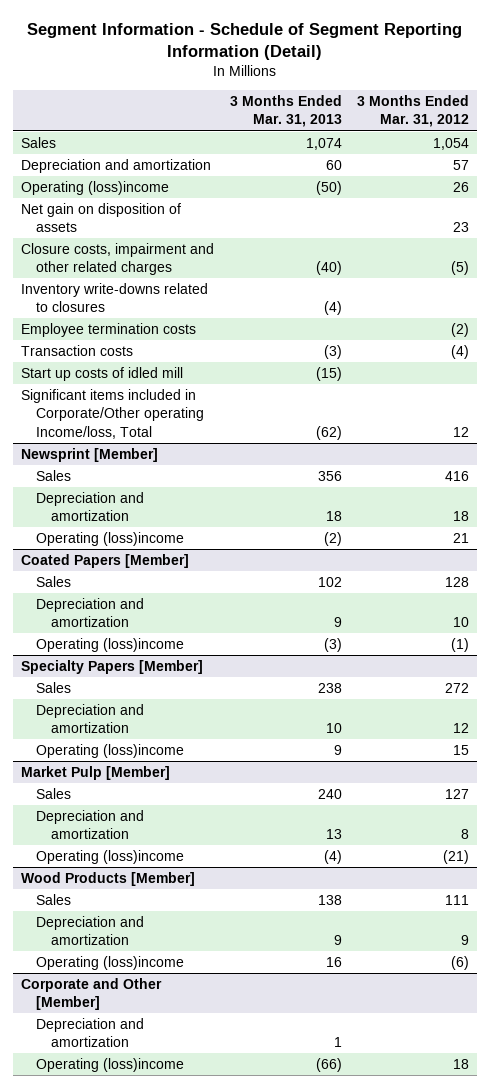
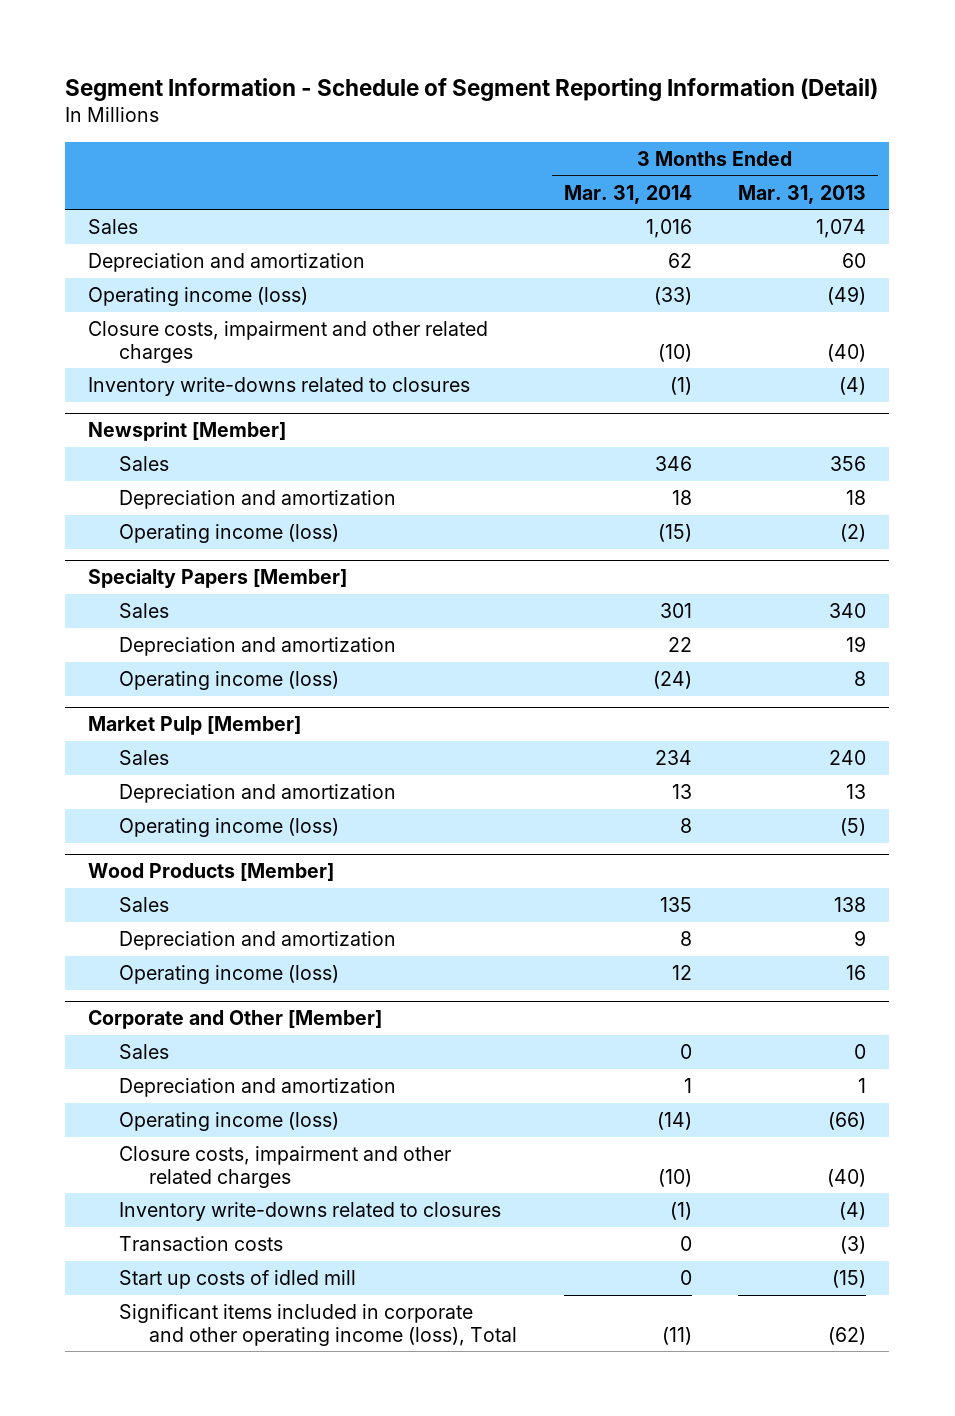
[357,95,470,128] 3 Months Ended Mar. 31, 2012 -> none
none -> [563,184,692,204] Mar. 31, 2014
[20,202,181,233] Net gain on disposition of assets -> none
[20,180,169,195] Operating (loss)income -> [88,287,309,307] Operating income (loss)
[315,180,342,195] (50) -> [827,286,867,306] (49)
[20,322,196,337] Employee termination costs -> none
[20,344,133,356] Transaction costs -> none
[20,366,183,381] Start up costs of idled mill -> none
[20,388,204,439] Significant items included in Corporate/Other operating Income/loss, Total -> none
[20,553,189,568] Coated Papers [Member] -> none
[35,575,71,587] Sales -> none
[35,597,144,628] Depreciation and amortization -> none
[35,637,184,652] Operating (loss)income -> none
[35,531,184,546] Operating (loss)income -> [118,524,339,544] Operating income (loss)
[317,682,342,693] 238 -> [829,603,867,619] 340
[325,723,342,734] 10 -> [846,636,867,653] 19
[35,743,184,758] Operating (loss)income -> [118,671,339,691] Operating income (loss)
[333,744,342,755] 9 -> [854,671,867,687] 8
[35,849,184,864] Operating (loss)income -> [118,818,339,838] Operating income (loss)
[323,849,342,864] (4) -> [840,818,867,837] (5)
[35,955,184,970] Operating (loss)income -> [118,965,339,985] Operating income (loss)
none -> [118,1044,169,1060] Sales
[35,1057,184,1072] Operating (loss)income -> [118,1112,339,1132] Operating income (loss)
none -> [118,1146,451,1188] Closure costs, impairment and other related charges
none -> [118,1202,501,1222] Inventory write-downs related to closures
none -> [118,1236,283,1252] Transaction costs
none -> [118,1270,356,1290] Start up costs of idled mill
none -> [118,1304,518,1346] Significant items included in corporate and other operating income (loss), Total

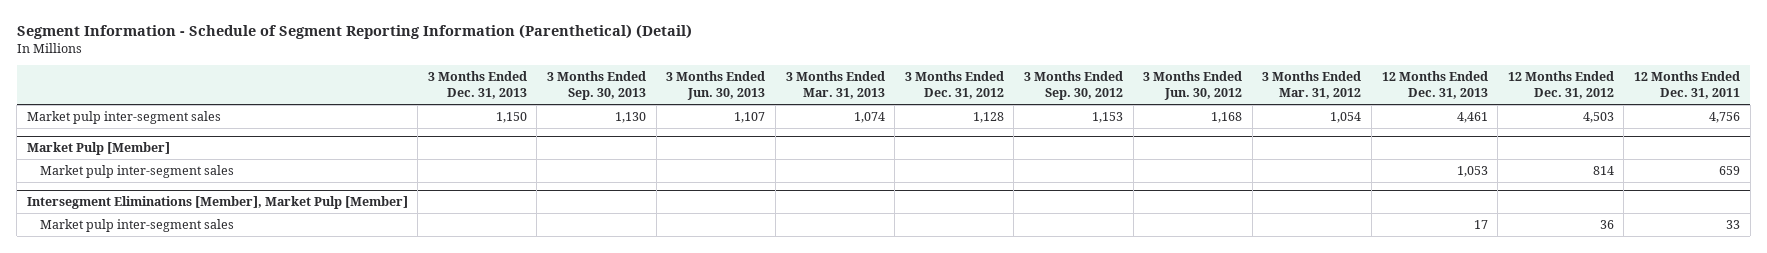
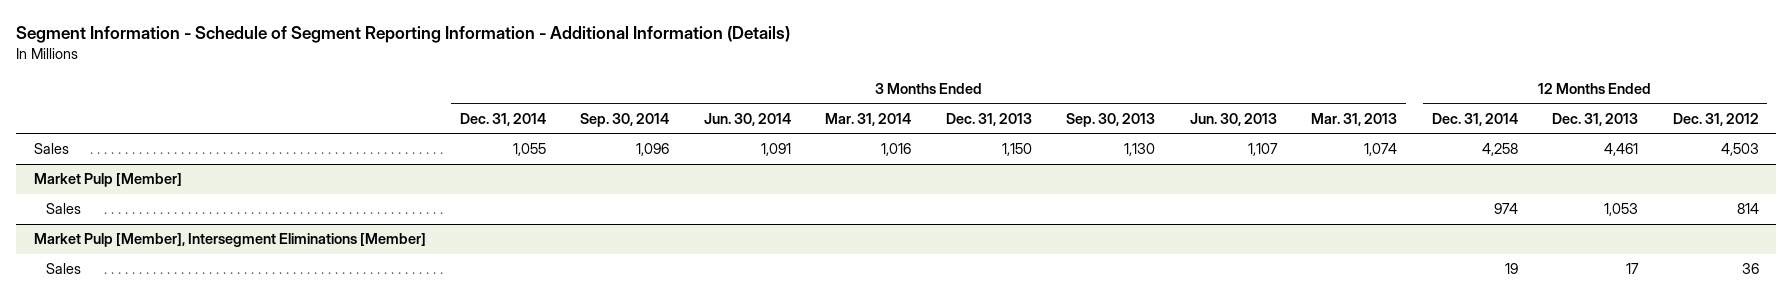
[16,23,692,39] Segment Information - Schedule of Segment Reporting Information (Parenthetical) (Detail) -> [16,26,791,44] Segment Information - Schedule of Segment Reporting Information - Additional Information (Details)
[904,71,1004,100] 3 Months Ended Dec. 31, 2012 -> none
[1023,71,1123,101] 3 Months Ended Sep. 30, 2012 -> none
[1143,71,1243,101] 3 Months Ended Jun. 30, 2012 -> none
[1262,71,1362,100] 3 Months Ended Mar. 31, 2012 -> none
[1634,71,1741,100] 12 Months Ended Dec. 31, 2011 -> none
none -> [460,112,547,126] Dec. 31, 2014
none -> [580,112,670,127] Sep. 30, 2014
none -> [703,112,791,126] Jun. 30, 2014
none -> [825,112,912,126] Mar. 31, 2014
none -> [1431,112,1518,126] Dec. 31, 2014
[26,110,221,124] Market pulp inter-segment sales -> [33,143,69,155] Sales
[39,164,234,178] Market pulp inter-segment sales -> [46,203,82,215] Sales
[26,195,408,209] Intersegment Eliminations [Member], Market Pulp [Member] -> [33,233,426,248] Market Pulp [Member], Intersegment Eliminations [Member]
[39,218,234,232] Market pulp inter-segment sales -> [46,263,82,275] Sales

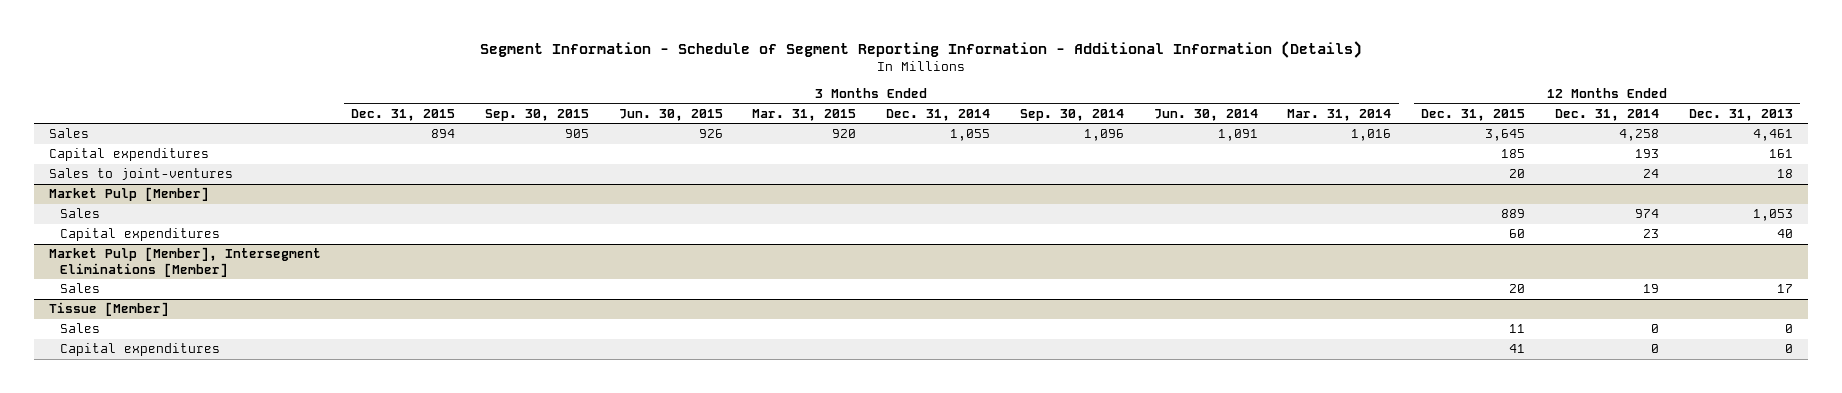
[945,112,1032,126] Dec. 31, 2013 -> none
[1066,112,1156,127] Sep. 30, 2013 -> none
[1189,112,1277,126] Jun. 30, 2013 -> none
[1311,112,1398,126] Mar. 31, 2013 -> none
[1672,112,1759,126] Dec. 31, 2012 -> none
none -> [351,108,456,121] Dec. 31, 2015
none -> [484,108,589,121] Sep. 30, 2015
none -> [618,108,723,121] Jun. 30, 2015
none -> [752,108,857,121] Mar. 31, 2015
none -> [1421,108,1526,121] Dec. 31, 2015
none -> [49,148,210,162] Capital expenditures
none -> [49,168,234,181] Sales to joint-ventures
none -> [59,228,220,242] Capital expenditures
none -> [49,302,170,317] Tissue [Member]
none -> [59,323,100,334] Sales
none -> [59,343,220,357] Capital expenditures

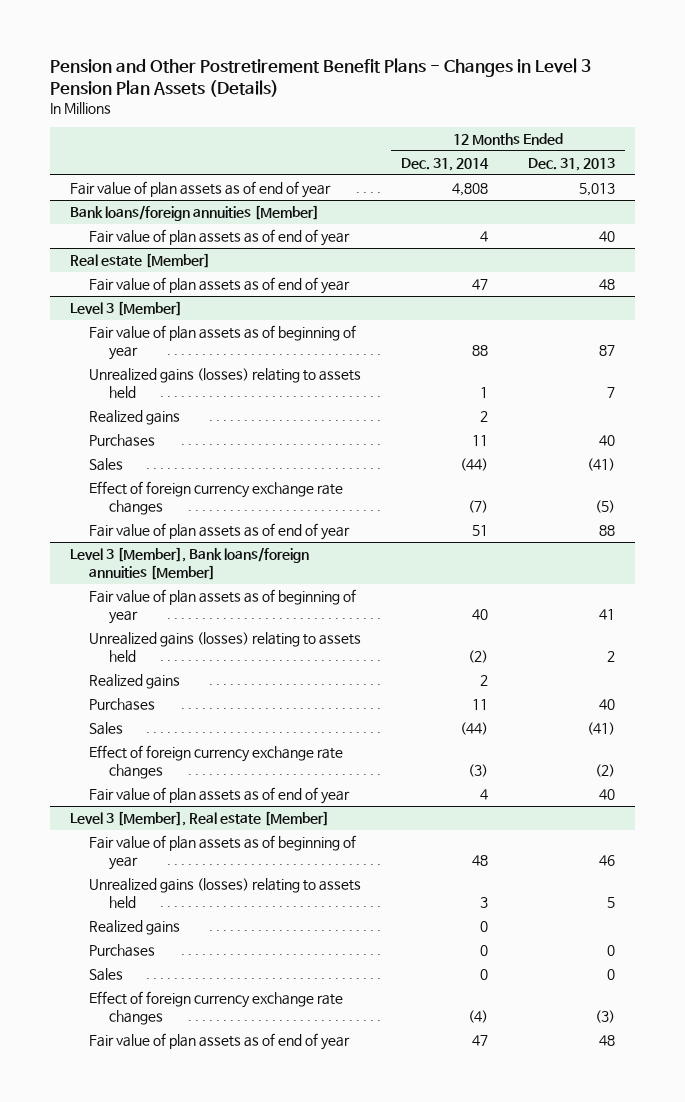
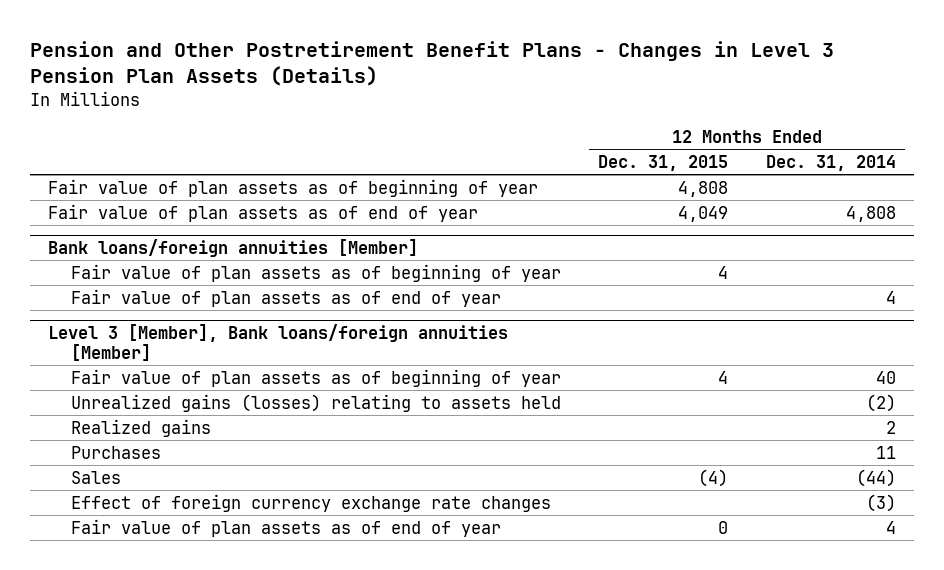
[528,157,616,171] Dec. 31, 2013 -> none
none -> [598,155,729,172] Dec. 31, 2015
none -> [48,178,539,197] Fair value of plan assets as of beginning of year
none -> [71,263,562,282] Fair value of plan assets as of beginning of year
[69,253,210,269] Real estate [Member] -> none
[89,277,351,295] Fair value of plan assets as of end of year -> none
[69,301,182,317] Level 3 [Member] -> none
[89,325,357,361] Fair value of plan assets as of beginning of year -> none
[89,368,362,399] Unrealized gains (losses) relating to assets held -> none
[89,410,181,426] Realized gains -> none
[89,434,156,448] Purchases -> none
[89,458,124,472] Sales -> none
[89,481,344,516] Effect of foreign currency exchange rate changes -> none
[89,523,351,541] Fair value of plan assets as of end of year -> none
[69,811,329,827] Level 3 [Member], Real estate [Member] -> none
[89,835,357,871] Fair value of plan assets as of beginning of year -> none
[89,878,362,909] Unrealized gains (losses) relating to assets held -> none
[89,920,181,936] Realized gains -> none
[89,944,156,958] Purchases -> none
[89,968,124,982] Sales -> none
[89,991,344,1026] Effect of foreign currency exchange rate changes -> none
[89,1033,351,1051] Fair value of plan assets as of end of year -> none

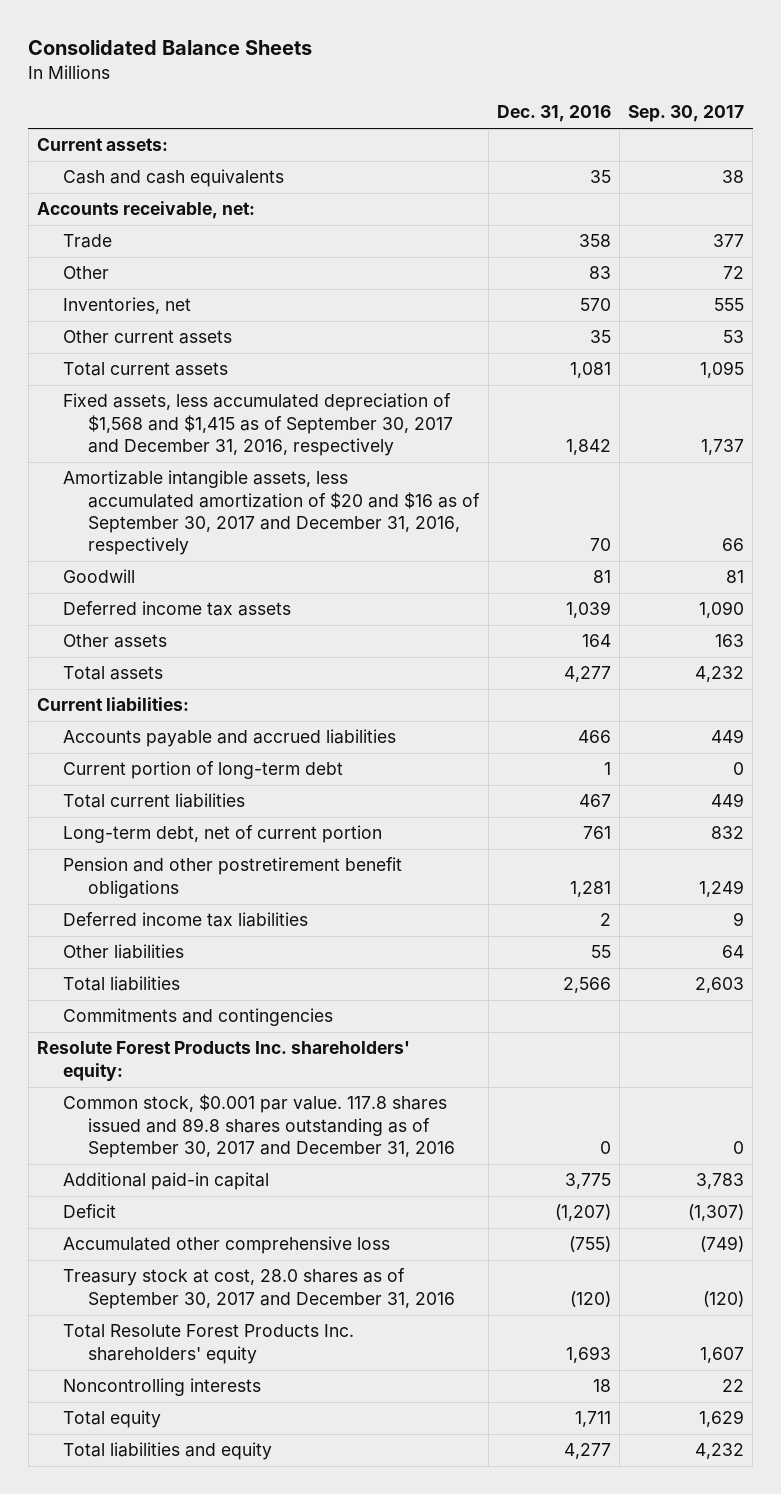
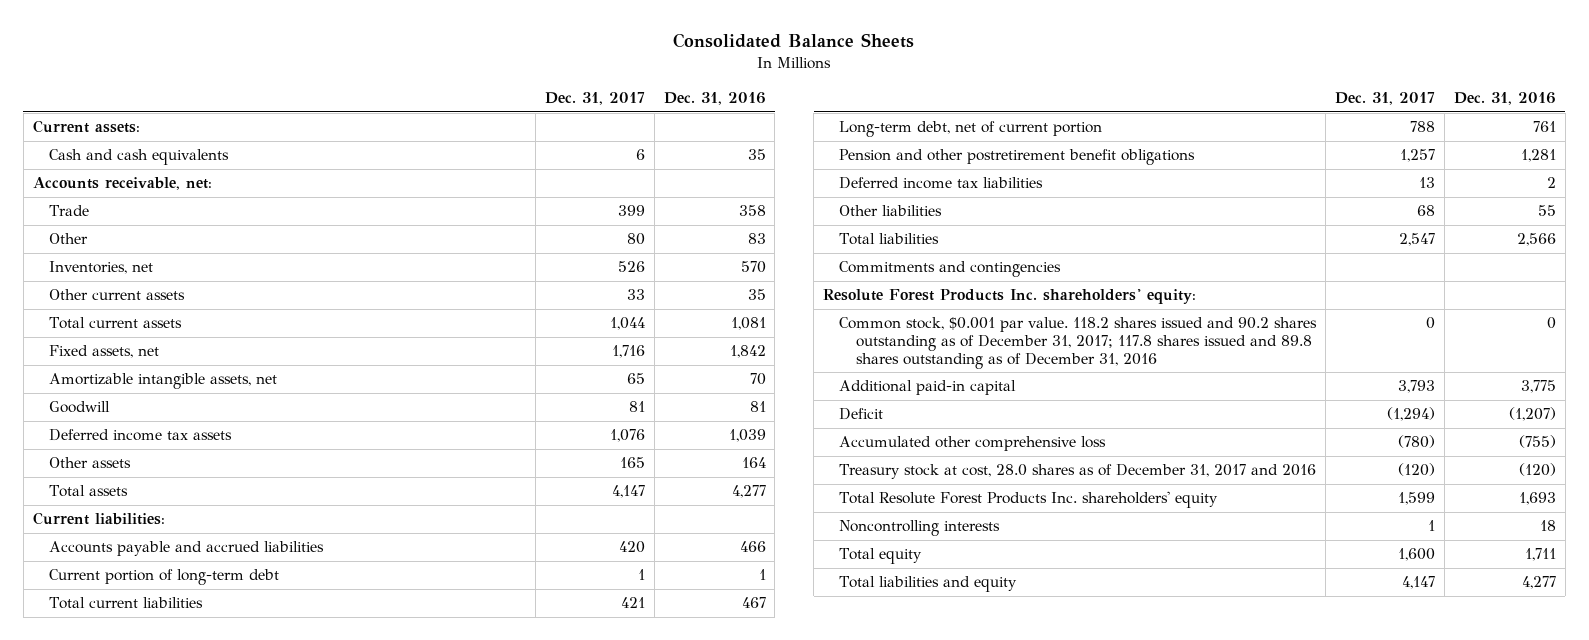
[628,105,745,123] Sep. 30, 2017 -> none
none -> [544,92,645,106] Dec. 31, 2017
[62,393,454,457] Fixed assets, less accumulated depreciation of $1,568 and $1,415 as of September 30, 2017 and December 31, 2016, respectively -> [49,345,160,359] Fixed assets, net
[62,470,481,556] Amortizable intangible assets, less accumulated amortization of $20 and $16 as of September 30, 2017 and December 31, 2016, respectively -> [49,373,278,390] Amortizable intangible assets, net
[62,1094,456,1159] Common stock, $0.001 par value. 117.8 shares issued and 89.8 shares outstanding as of September 30, 2017 and December 31, 2016 -> [839,317,1318,369] Common stock, $0.001 par value. 118.2 shares issued and 90.2 shares outstanding as of December 31, 2017; 117.8 shares issued and 89.8 shares outstanding as of December 31, 2016
[62,1268,456,1309] Treasury stock at cost, 28.0 shares as of September 30, 2017 and December 31, 2016 -> [839,464,1317,480] Treasury stock at cost, 28.0 shares as of December 31, 2017 and 2016

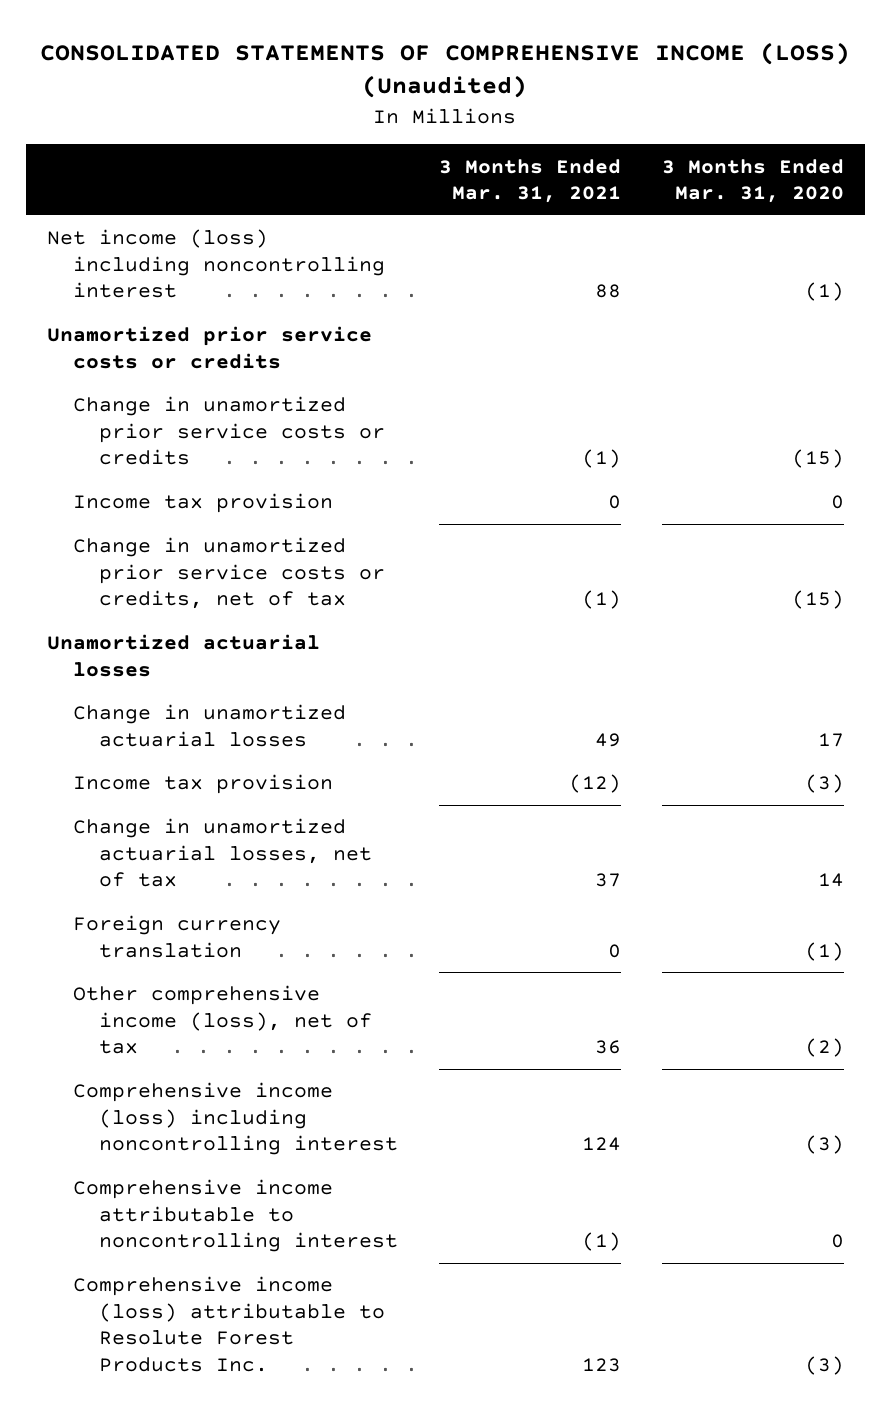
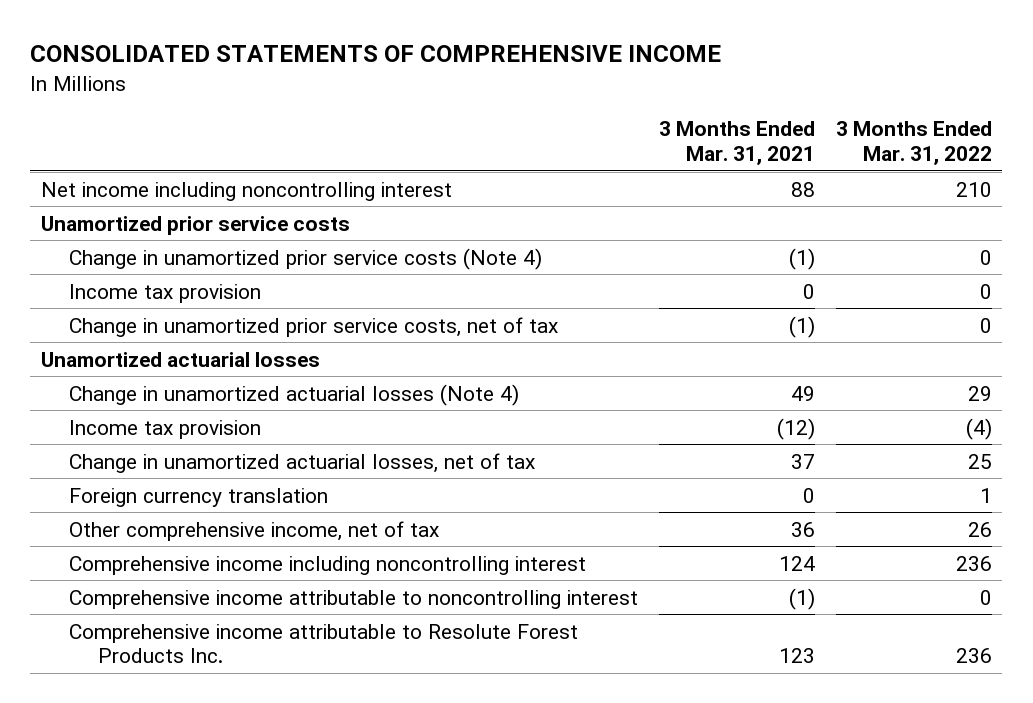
[40,41,851,99] CONSOLIDATED STATEMENTS OF COMPREHENSIVE INCOME (LOSS) (Unaudited) -> [30,45,722,63] CONSOLIDATED STATEMENTS OF COMPREHENSIVE INCOME
[662,158,845,204] 3 Months Ended Mar. 31, 2020 -> none
none -> [835,121,992,165] 3 Months Ended Mar. 31, 2022
[46,229,385,299] Net income (loss) including noncontrolling interest -> [40,181,452,201] Net income including noncontrolling interest
[46,326,372,369] Unamortized prior service costs or credits -> [40,215,350,235] Unamortized prior service costs
[72,396,385,466] Change in unamortized prior service costs or credits -> [69,247,543,270] Change in unamortized prior service costs (Note 4)
[72,537,385,610] Change in unamortized prior service costs or credits, net of tax -> [69,316,559,337] Change in unamortized prior service costs, net of tax
[72,704,346,747] Change in unamortized actuarial losses -> [69,383,520,406] Change in unamortized actuarial losses (Note 4)
[72,985,372,1055] Other comprehensive income (loss), net of tax -> [69,520,440,541] Other comprehensive income, net of tax
[72,1082,398,1156] Comprehensive income (loss) including noncontrolling interest -> [69,555,587,575] Comprehensive income including noncontrolling interest
[72,1276,385,1373] Comprehensive income (loss) attributable to Resolute Forest Products Inc. -> [69,623,579,664] Comprehensive income attributable to Resolute Forest Products Inc.

